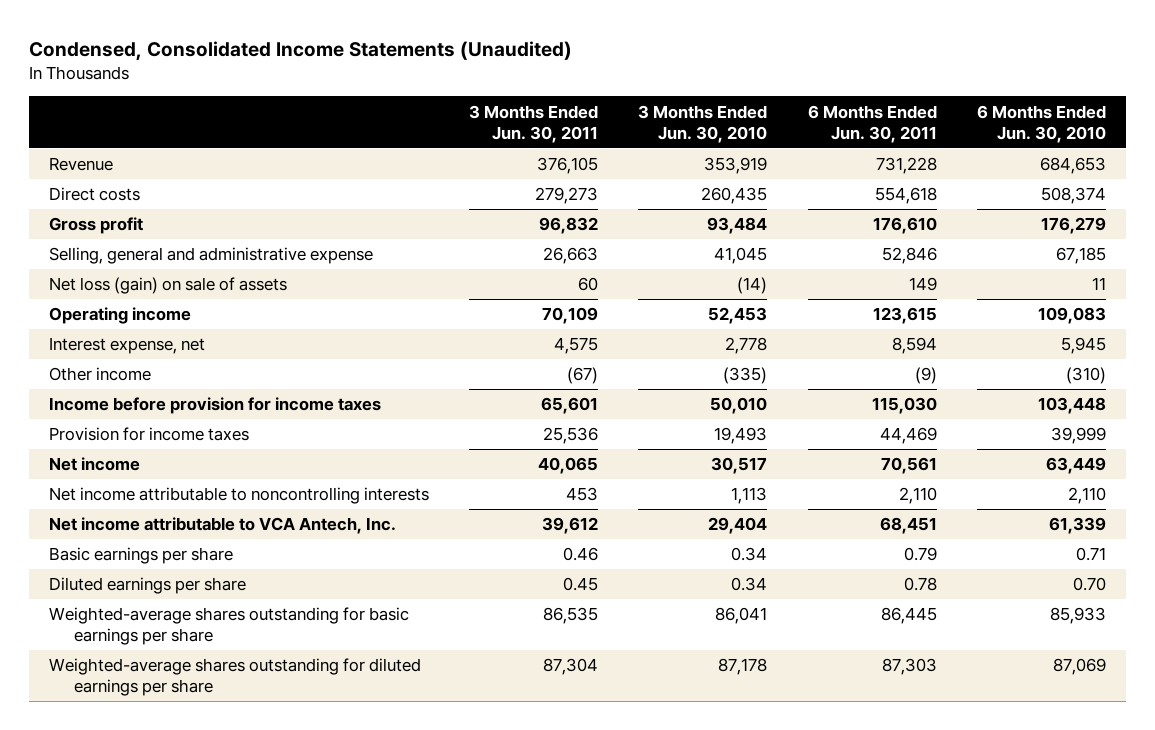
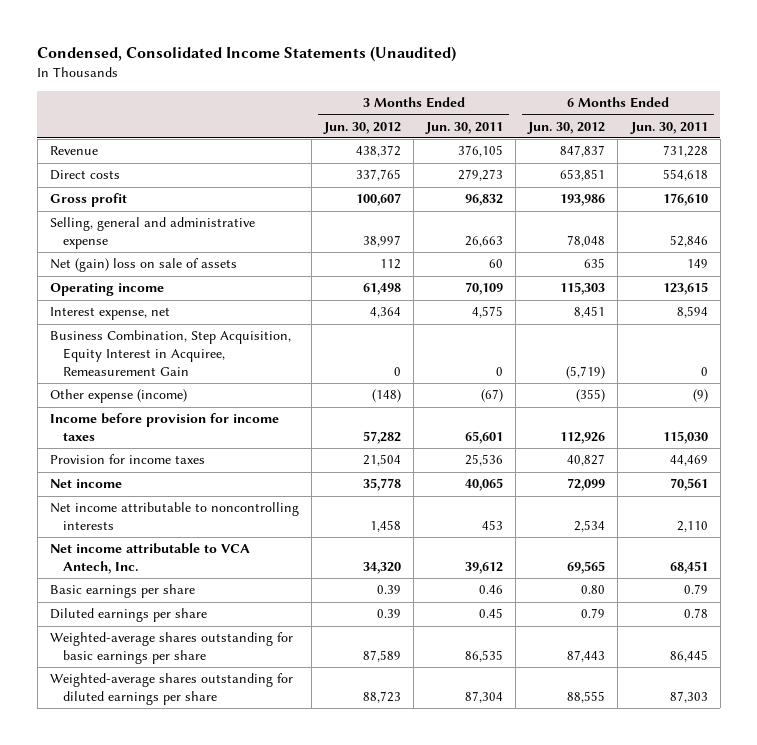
[638,104,768,143] 3 Months Ended Jun. 30, 2010 -> none
[976,104,1106,143] 6 Months Ended Jun. 30, 2010 -> none
none -> [322,121,401,134] Jun. 30, 2012
none -> [527,121,606,134] Jun. 30, 2012
[49,277,288,295] Net loss (gain) on sale of assets -> [49,258,237,273] Net (gain) loss on sale of assets
none -> [49,330,291,376] Business Combination, Step Acquisition, Equity Interest in Acquiree, Remeasurement Gain
[49,367,152,382] Other income -> [49,389,187,404] Other expense (income)

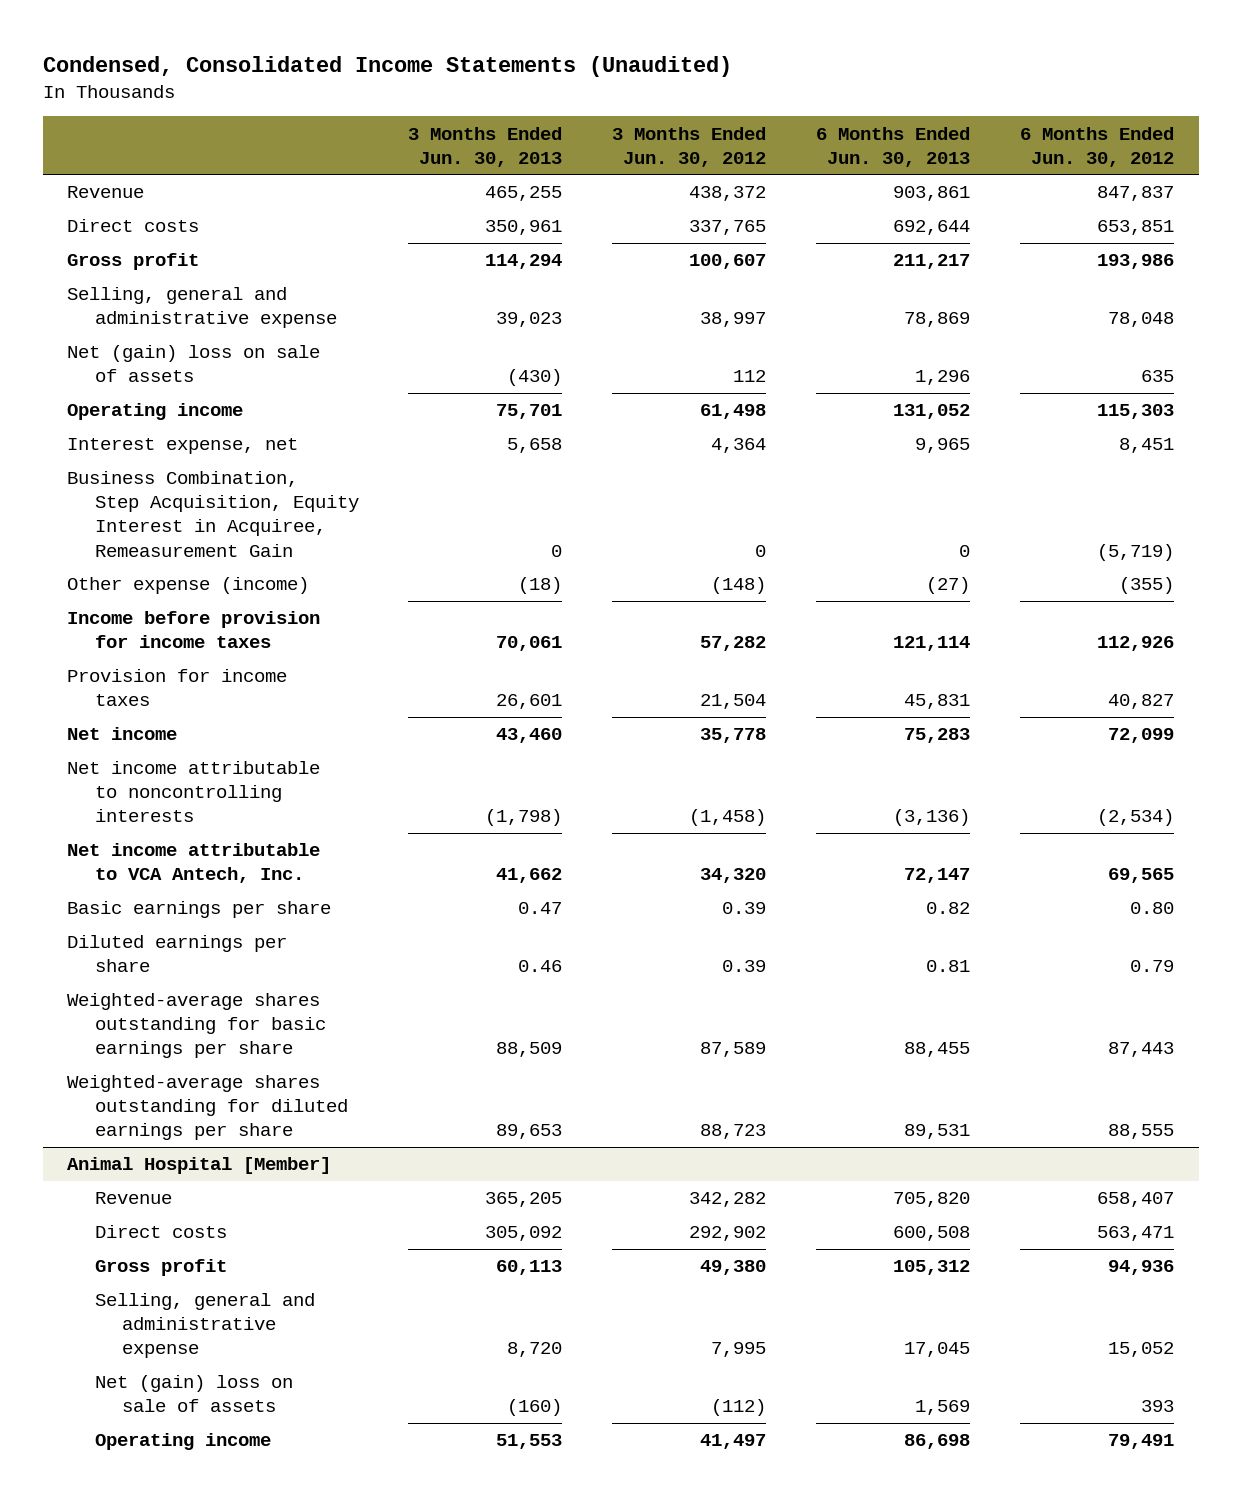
[425,121,504,134] Jun. 30, 2011 -> none
[629,121,708,134] Jun. 30, 2011 -> none
none -> [408,126,563,167] 3 Months Ended Jun. 30, 2013
none -> [815,126,970,167] 6 Months Ended Jun. 30, 2013
[369,520,401,533] 1,458 -> [689,809,767,827] (1,458)
[574,520,606,533] 2,534 -> [1096,809,1174,827] (2,534)
none -> [67,1157,332,1175] Animal Hospital [Member]
none -> [94,1192,172,1205] Revenue
none -> [94,1225,227,1239] Direct costs
none -> [94,1259,227,1277] Gross profit
none -> [94,1293,315,1359] Selling, general and administrative expense
none -> [94,1375,293,1413] Net (gain) loss on sale of assets
none -> [94,1433,271,1451] Operating income

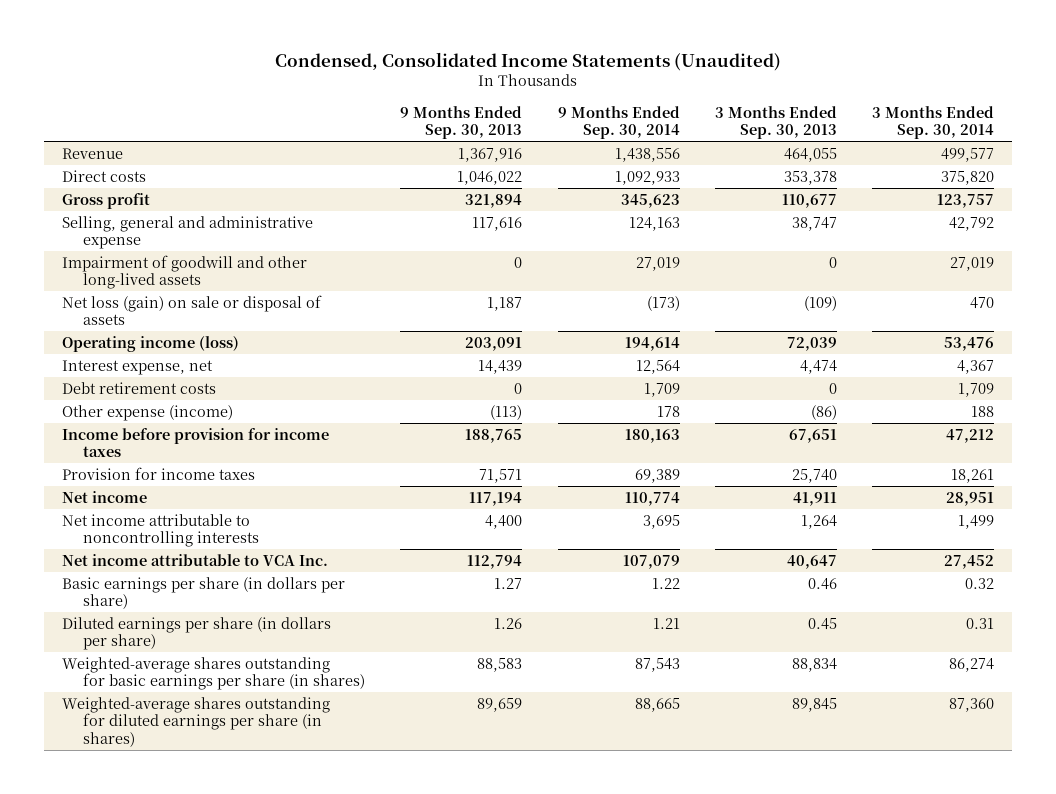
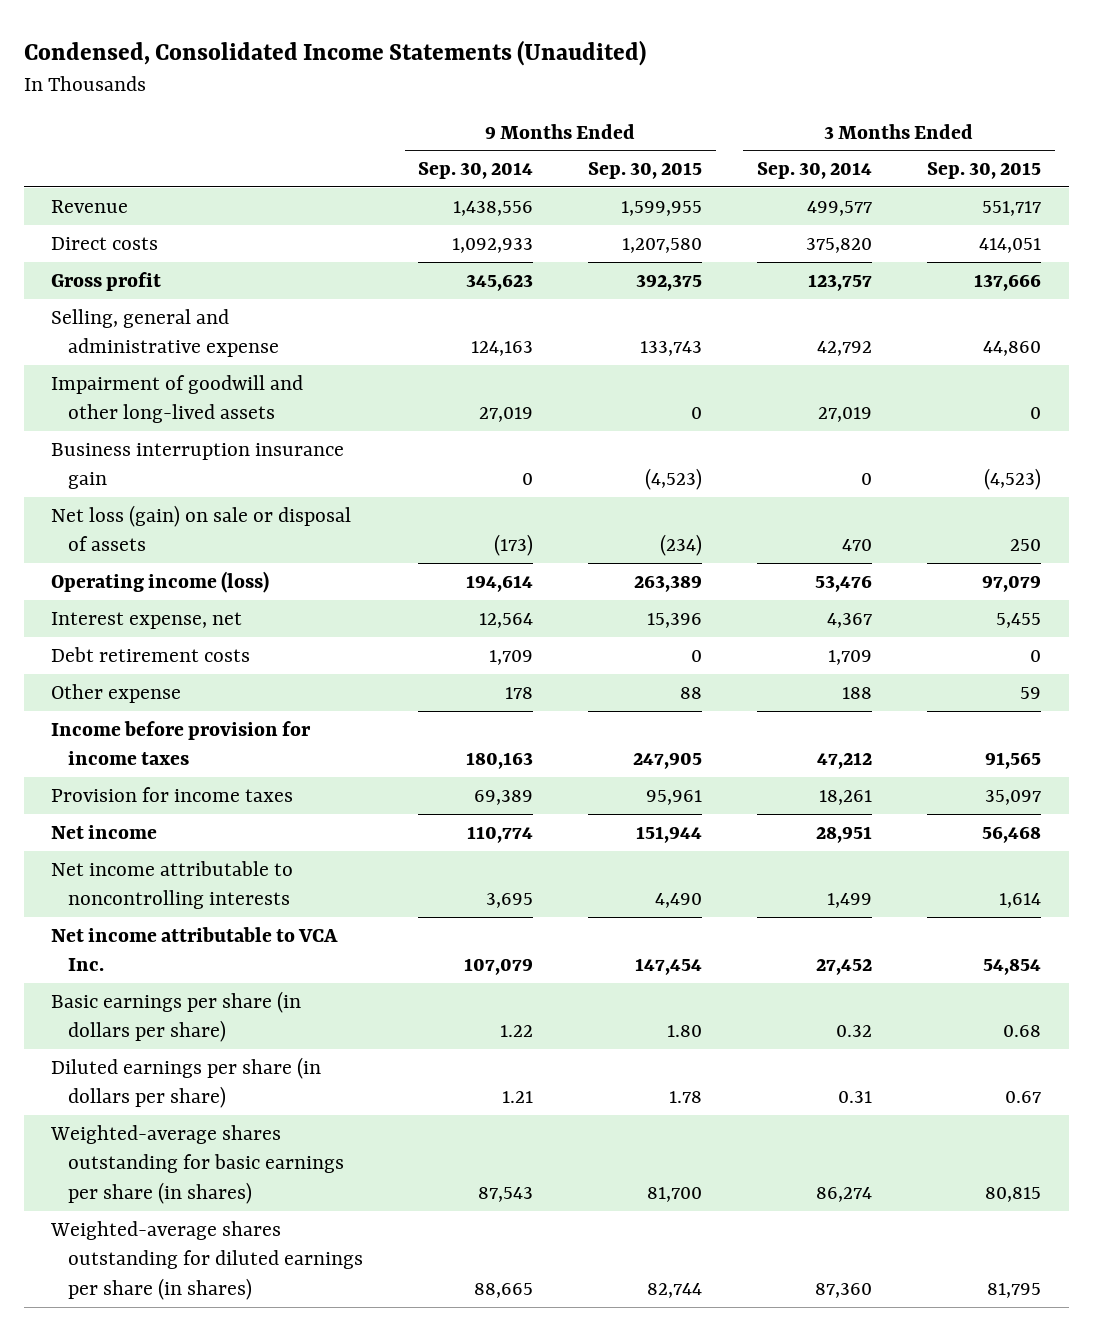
[400,105,523,140] 9 Months Ended Sep. 30, 2013 -> none
[715,105,838,140] 3 Months Ended Sep. 30, 2013 -> none
none -> [588,162,703,180] Sep. 30, 2015
none -> [927,162,1042,180] Sep. 30, 2015
none -> [51,442,345,490] Business interruption insurance gain
[61,404,233,421] Other expense (income) -> [51,683,182,703] Other expense

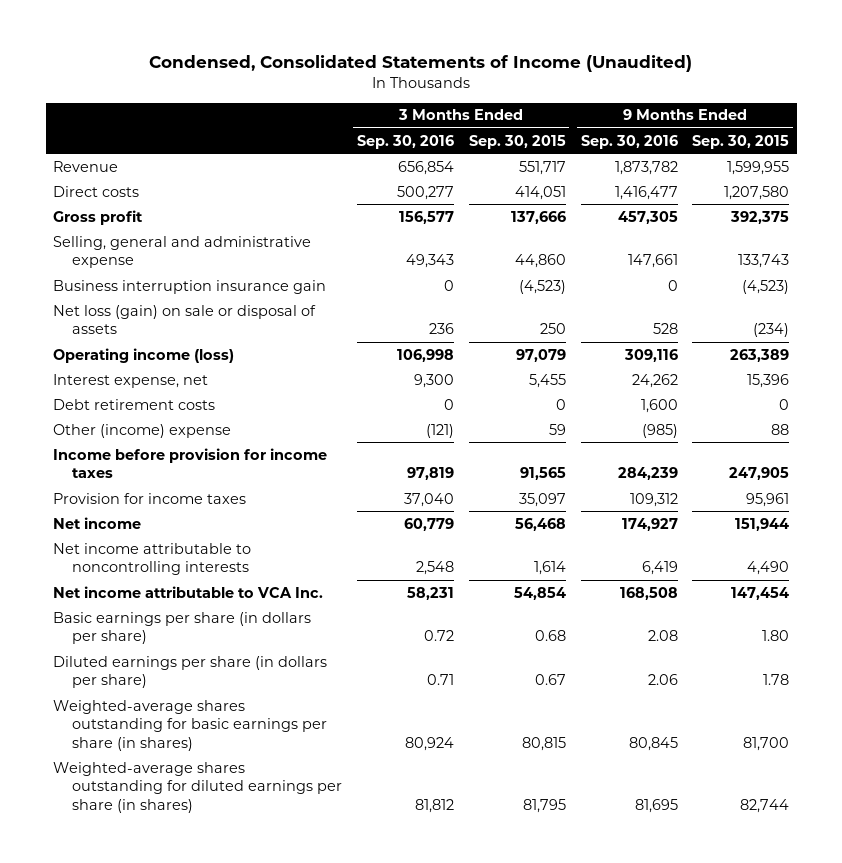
[24,39,647,66] Condensed, Consolidated Income Statements (Unaudited) -> [149,55,693,73] Condensed, Consolidated Statements of Income (Unaudited)
[418,162,534,180] Sep. 30, 2014 -> none
[757,162,873,180] Sep. 30, 2014 -> none
none -> [357,134,455,149] Sep. 30, 2016
none -> [580,134,678,149] Sep. 30, 2016
[51,374,304,424] Impairment of goodwill and other long-lived assets -> none
[51,683,182,703] Other expense -> [53,423,232,438] Other (income) expense

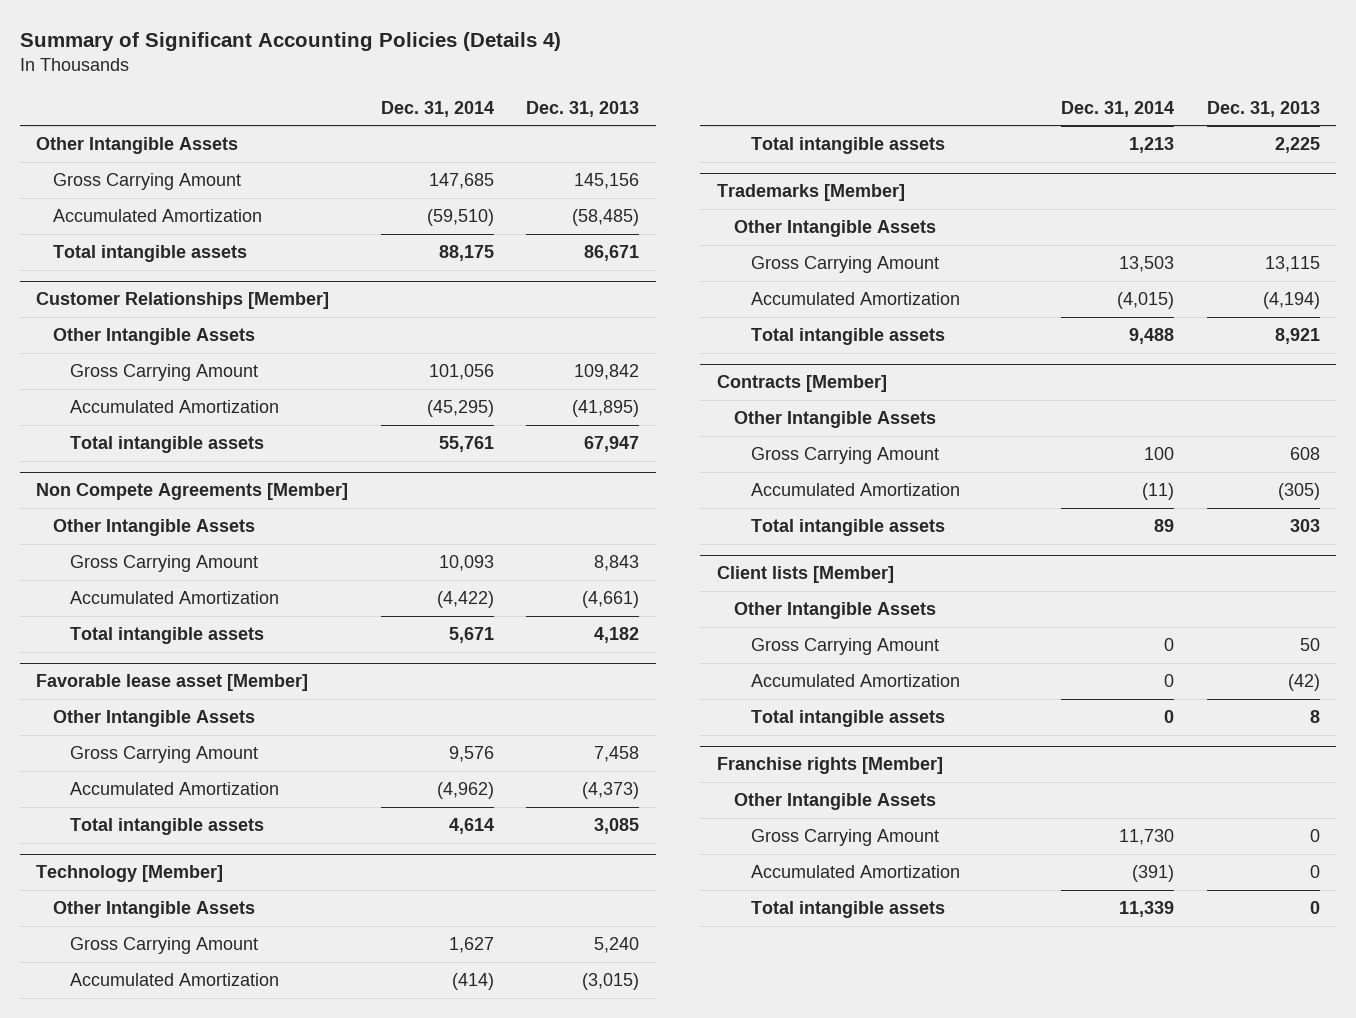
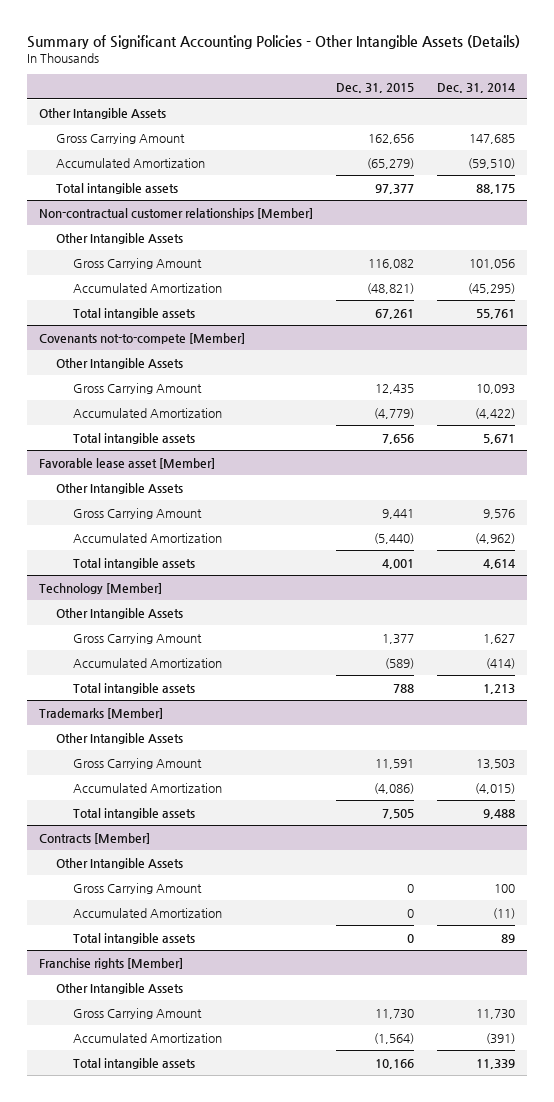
[19,32,561,52] Summary of Significant Accounting Policies (Details 4) -> [26,34,520,49] Summary of Significant Accounting Policies - Other Intangible Assets (Details)
[526,100,640,117] Dec. 31, 2013 -> none
none -> [336,82,415,93] Dec. 31, 2015
[35,292,329,310] Customer Relationships [Member] -> [38,207,313,219] Non-contractual customer relationships [Member]
[35,483,348,501] Non Compete Agreements [Member] -> [38,332,245,344] Covenants not-to-compete [Member]
[716,566,894,584] Client lists [Member] -> none
[733,602,936,620] Other Intangible Assets -> none
[751,638,940,656] Gross Carrying Amount -> none
[751,674,961,688] Accumulated Amortization -> none
[751,710,946,728] Total intangible assets -> none

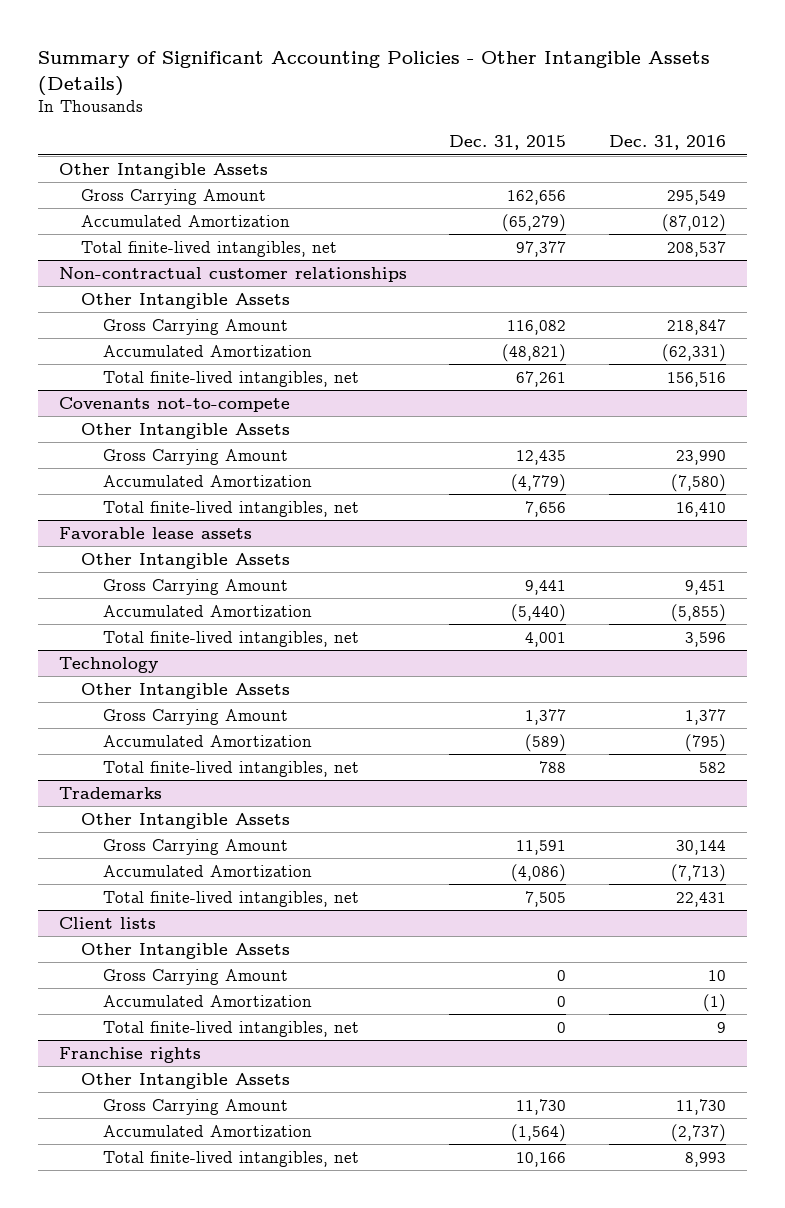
[437,82,516,93] Dec. 31, 2014 -> none
none -> [608,135,726,151] Dec. 31, 2016
[55,182,178,194] Total intangible assets -> [81,240,338,257] Total finite-lived intangibles, net
[38,207,313,219] Non-contractual customer relationships [Member] -> [59,266,408,282] Non-contractual customer relationships
[73,307,196,319] Total intangible assets -> [102,370,359,387] Total finite-lived intangibles, net
[38,332,245,344] Covenants not-to-compete [Member] -> [59,396,291,412] Covenants not-to-compete
[73,432,196,444] Total intangible assets -> [102,500,359,517] Total finite-lived intangibles, net
[38,457,215,469] Favorable lease asset [Member] -> [59,526,253,539] Favorable lease assets
[73,557,196,569] Total intangible assets -> none
none -> [102,630,359,647] Total finite-lived intangibles, net
[38,582,162,594] Technology [Member] -> [59,656,159,673] Technology
[73,682,196,694] Total intangible assets -> [102,760,359,777] Total finite-lived intangibles, net
[38,707,163,719] Trademarks [Member] -> [59,786,163,799] Trademarks
[38,832,150,844] Contracts [Member] -> none
[73,807,196,819] Total intangible assets -> [102,890,359,907] Total finite-lived intangibles, net
none -> [59,916,157,929] Client lists
[73,932,196,944] Total intangible assets -> none
none -> [102,1020,359,1037] Total finite-lived intangibles, net
[38,957,183,969] Franchise rights [Member] -> [59,1046,202,1063] Franchise rights
[73,1057,196,1069] Total intangible assets -> [102,1150,359,1167] Total finite-lived intangibles, net

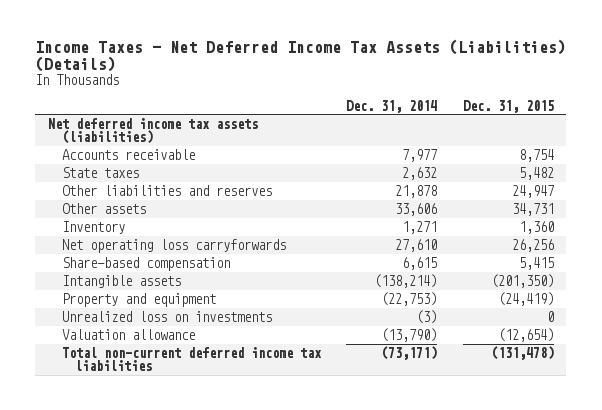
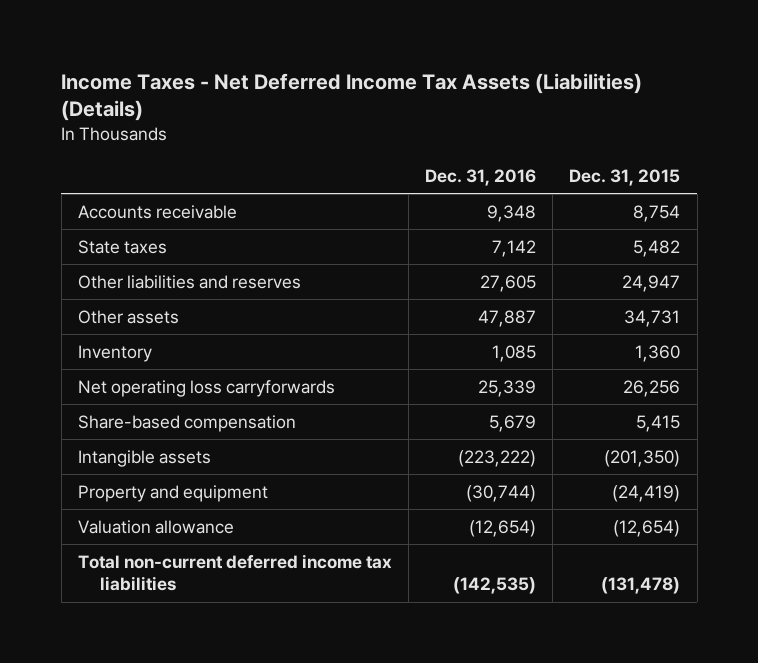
[346,99,438,113] Dec. 31, 2014 -> none
none -> [425,168,537,186] Dec. 31, 2016
[48,118,259,145] Net deferred income tax assets (liabilities) -> none
[61,311,272,323] Unrealized loss on investments -> none

